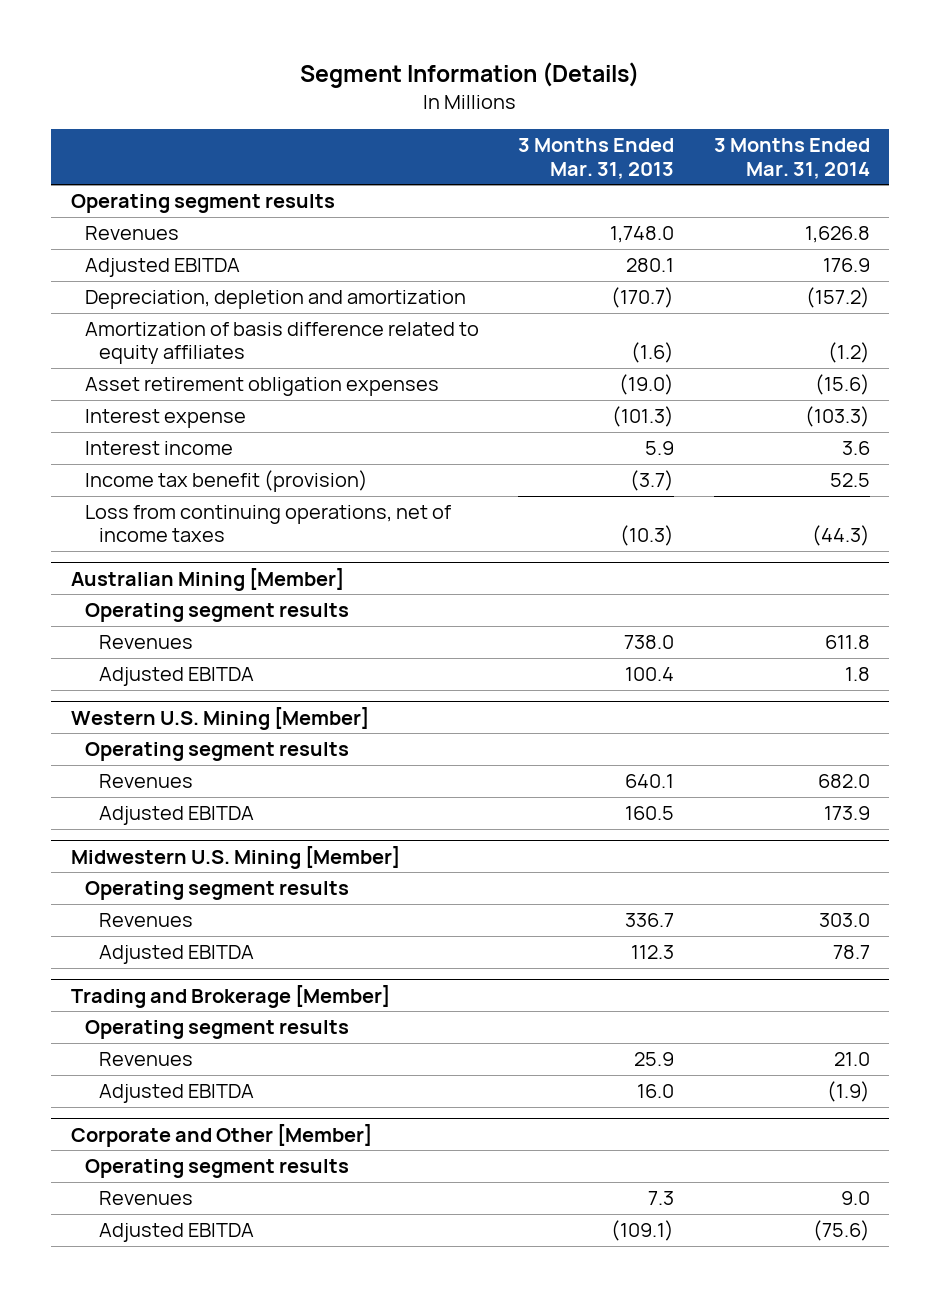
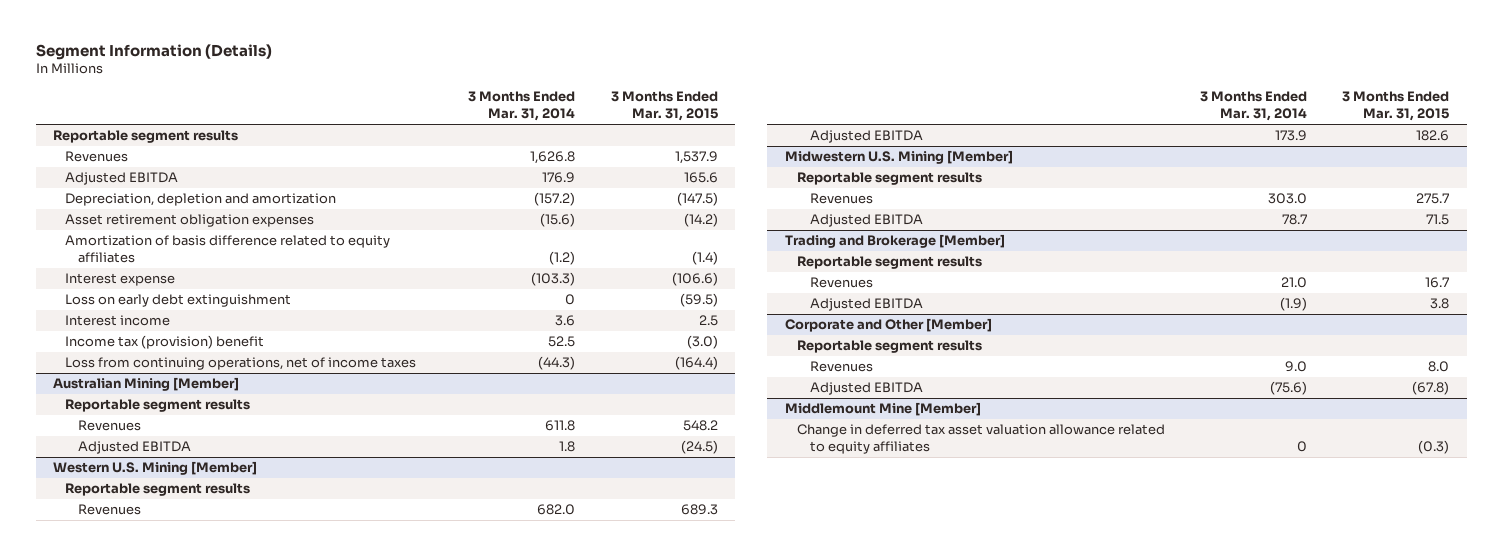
[518,138,675,179] 3 Months Ended Mar. 31, 2013 -> none
none -> [610,91,718,122] 3 Months Ended Mar. 31, 2015
[70,194,335,214] Operating segment results -> [53,130,239,144] Reportable segment results
[85,322,480,365] Amortization of basis difference related to equity affiliates -> [65,235,391,264] Amortization of basis difference related to equity affiliates
none -> [65,294,292,308] Loss on early debt extinguishment
[85,470,369,493] Income tax benefit (provision) -> [65,335,265,350] Income tax (provision) benefit
[85,603,350,623] Operating segment results -> [65,399,251,413] Reportable segment results
[85,742,350,762] Operating segment results -> [65,483,251,497] Reportable segment results
[85,881,350,901] Operating segment results -> [797,172,983,186] Reportable segment results
[85,1020,350,1040] Operating segment results -> [797,256,983,270] Reportable segment results
[85,1159,350,1179] Operating segment results -> [797,340,983,354] Reportable segment results
none -> [784,402,981,417] Middlemount Mine [Member]
none -> [797,424,1166,455] Change in deferred tax asset valuation allowance related to equity affiliates

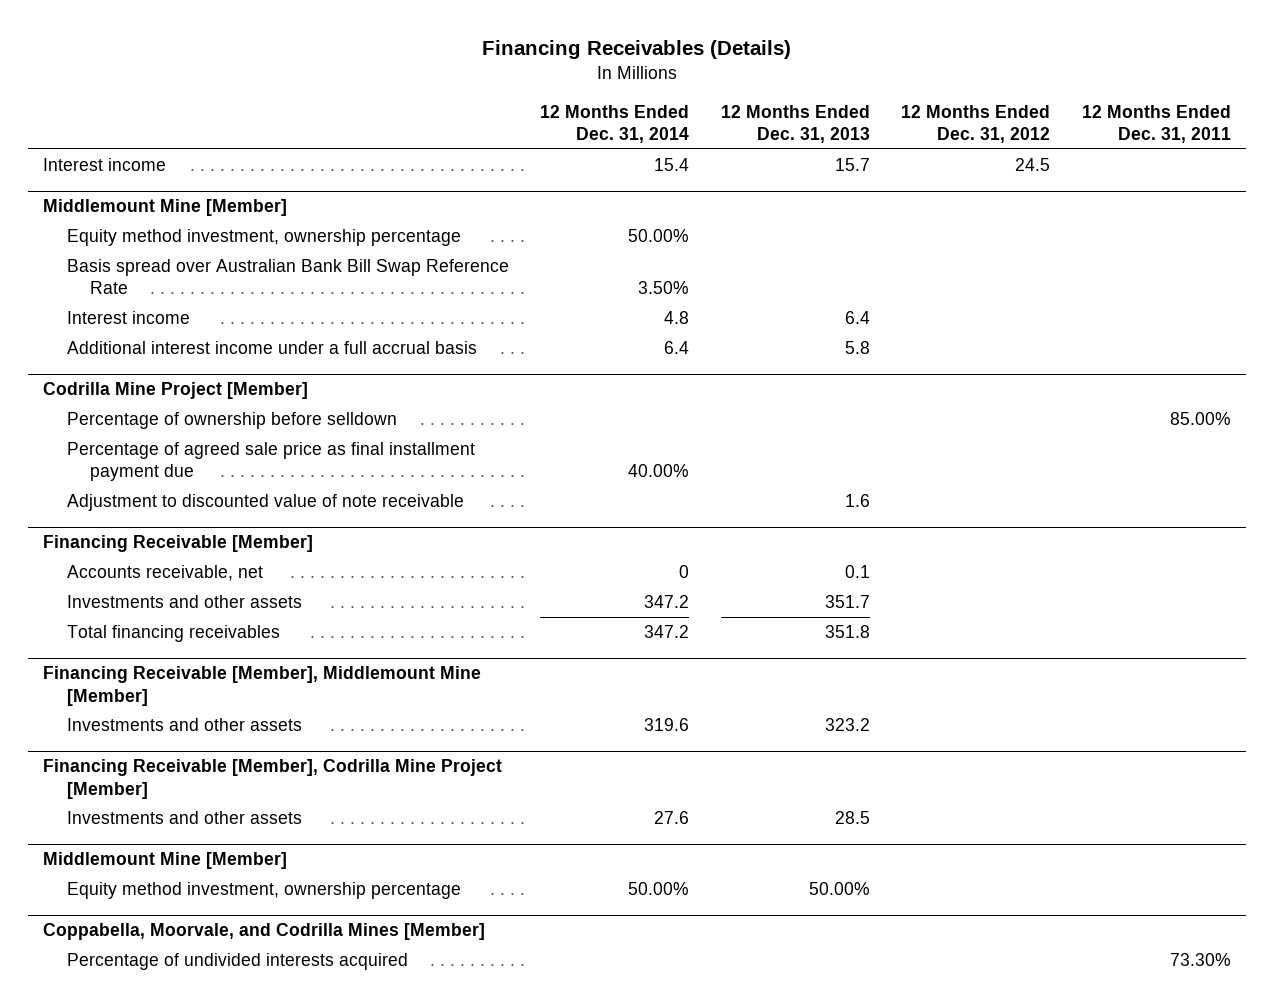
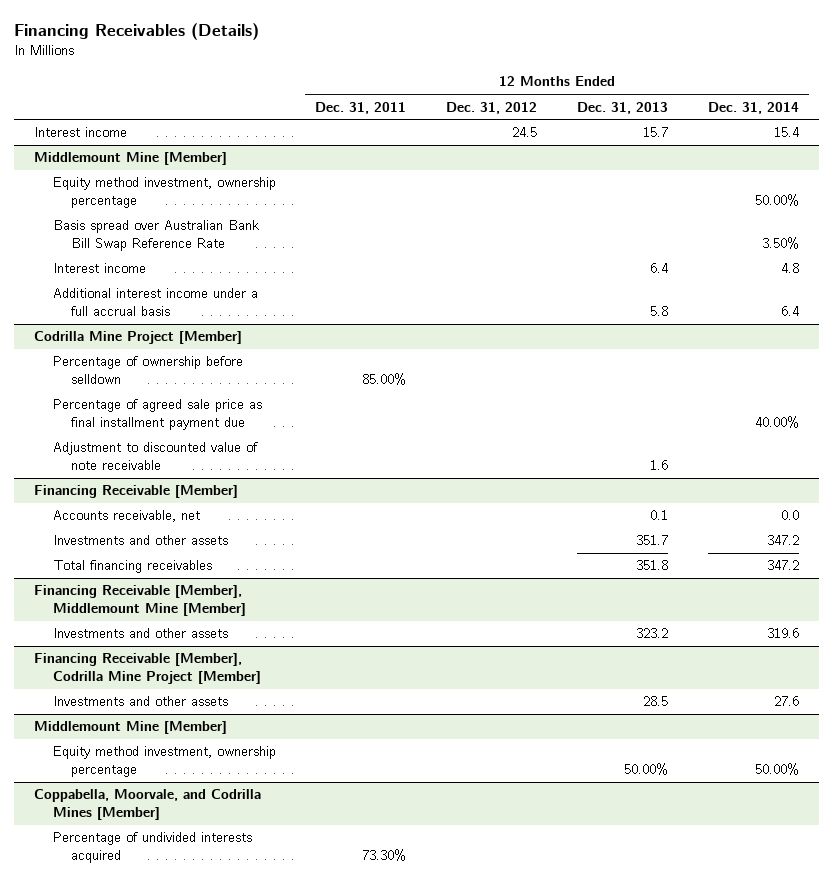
[679,564,690,578] 0 -> [780,510,799,521] 0.0

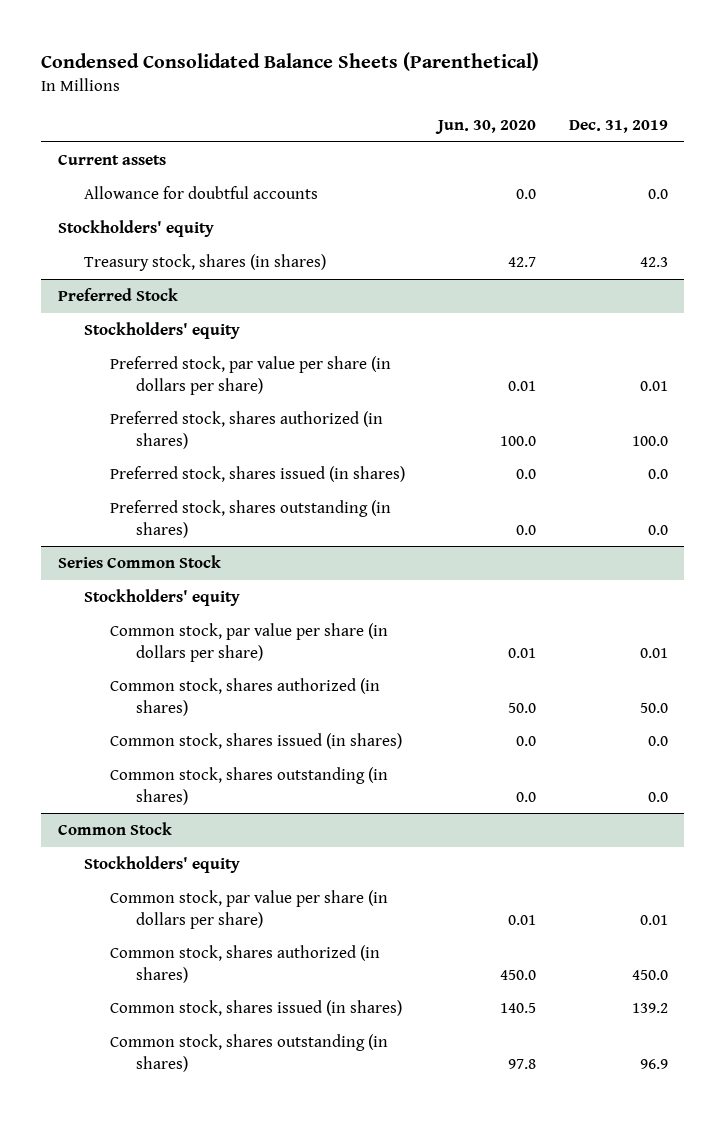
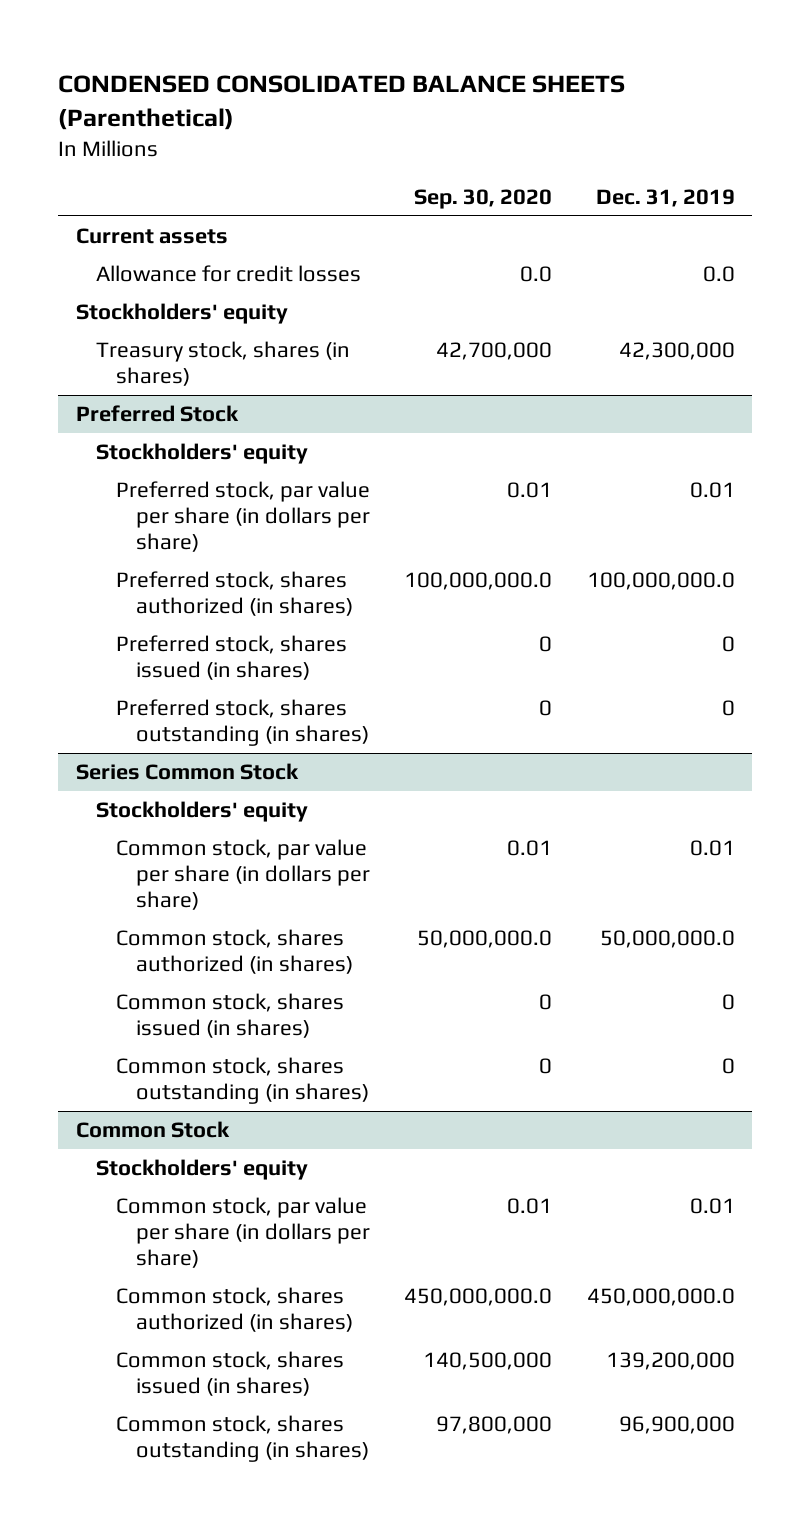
[41,51,540,71] Condensed Consolidated Balance Sheets (Parenthetical) -> [58,75,626,131] CONDENSED CONSOLIDATED BALANCE SHEETS (Parenthetical)
[434,119,536,134] Jun. 30, 2020 -> none
none -> [414,188,553,209] Sep. 30, 2020
[83,186,318,200] Allowance for doubtful accounts -> [95,265,361,283] Allowance for credit losses
[639,257,668,268] 42.3 -> [618,342,735,361] 42,300,000
[631,435,668,446] 100.0 -> [586,572,735,591] 100,000,000.0
[647,469,668,480] 0.0 -> [721,636,735,653] 0
[647,524,668,535] 0.0 -> [721,700,735,717] 0
[639,702,668,713] 50.0 -> [599,930,735,949] 50,000,000.0
[647,736,668,747] 0.0 -> [721,994,735,1011] 0
[647,791,668,802] 0.0 -> [721,1058,735,1075] 0
[631,969,668,980] 450.0 -> [586,1288,735,1307] 450,000,000.0
[631,1003,668,1014] 139.2 -> [605,1352,735,1371] 139,200,000
[639,1058,668,1069] 96.9 -> [618,1416,735,1435] 96,900,000

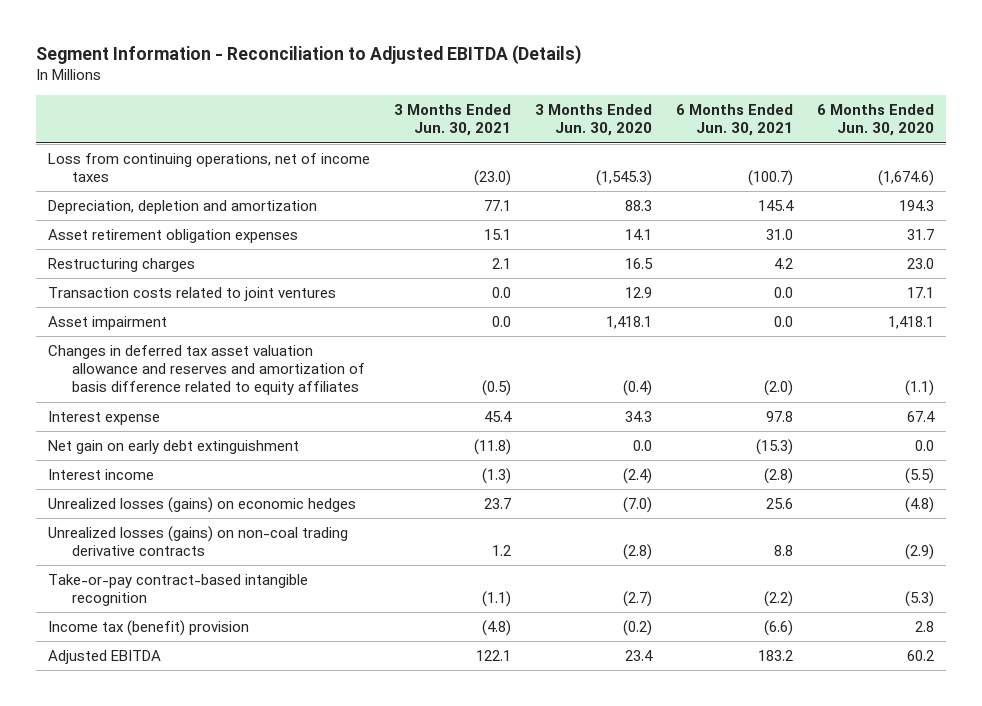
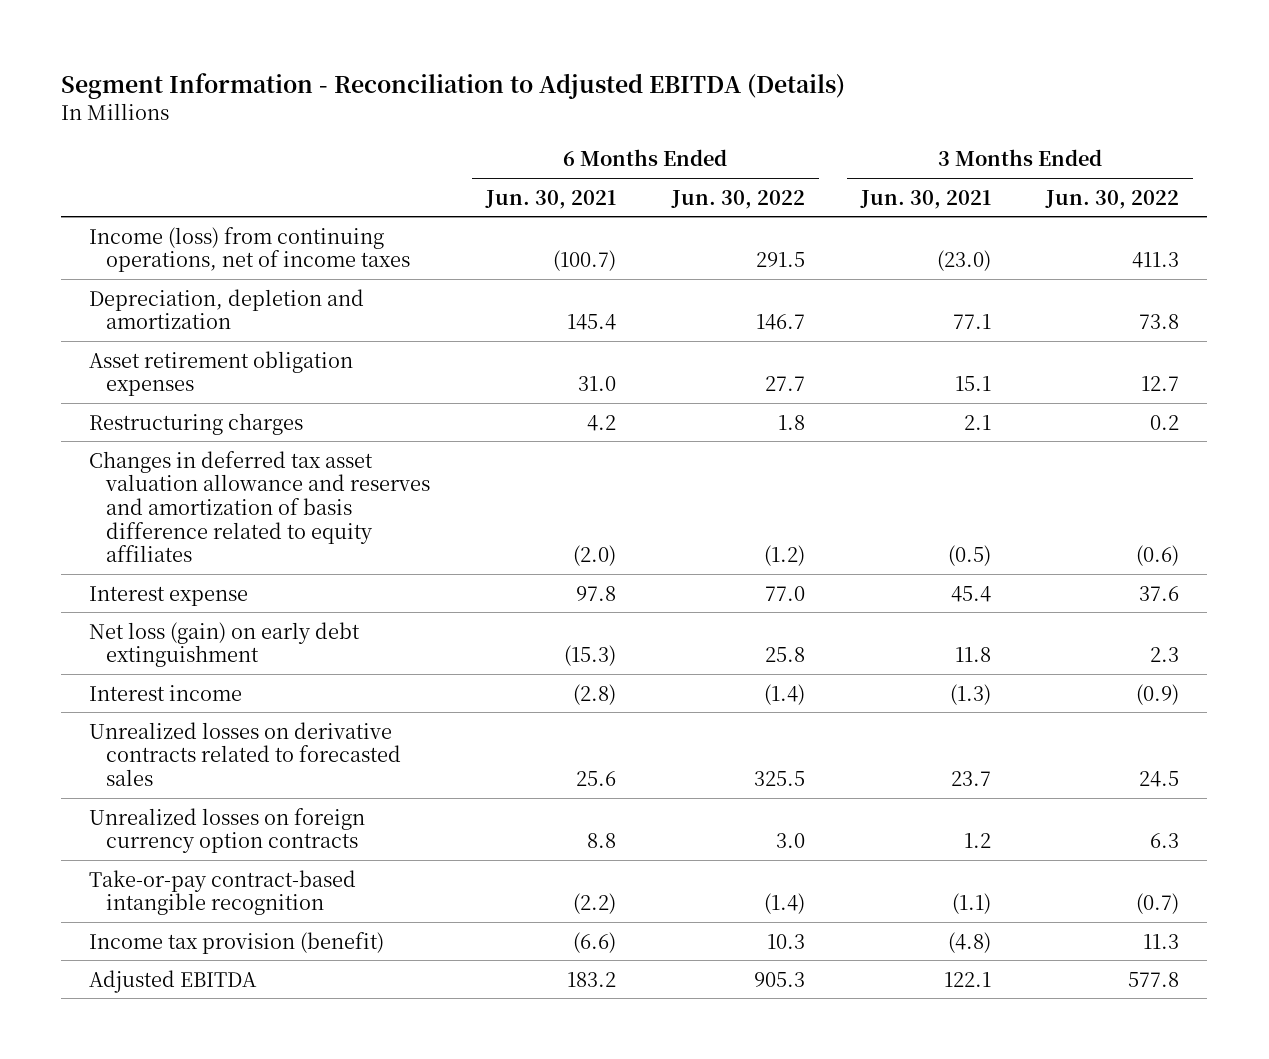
[535,104,653,137] 3 Months Ended Jun. 30, 2020 -> none
[816,104,934,137] 6 Months Ended Jun. 30, 2020 -> none
none -> [670,189,805,209] Jun. 30, 2022
none -> [1045,189,1180,209] Jun. 30, 2022
[48,153,371,183] Loss from continuing operations, net of income taxes -> [89,226,410,273] Income (loss) from continuing operations, net of income taxes
[48,287,337,302] Transaction costs related to joint ventures -> none
[48,316,168,331] Asset impairment -> none
[48,440,300,455] Net gain on early debt extinguishment -> [89,621,361,668] Net loss (gain) on early debt extinguishment
[474,439,512,456] (11.8) -> [954,647,991,663] 11.8
[48,497,357,514] Unrealized losses (gains) on economic hedges -> [89,721,401,786] Unrealized losses on derivative contracts related to forecasted sales
[48,526,349,557] Unrealized losses (gains) on non-coal trading derivative contracts -> [89,807,366,854] Unrealized losses on foreign currency option contracts
[48,620,250,637] Income tax (benefit) provision -> [89,931,385,954] Income tax provision (benefit)

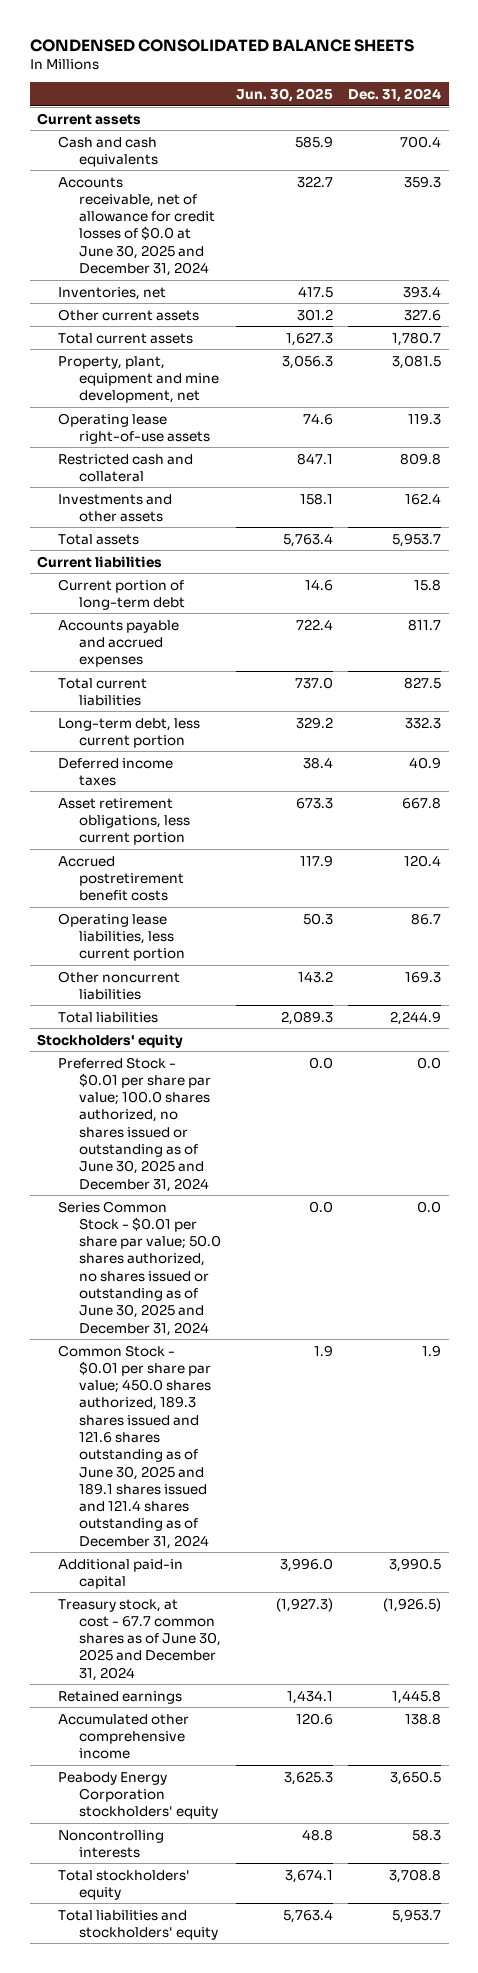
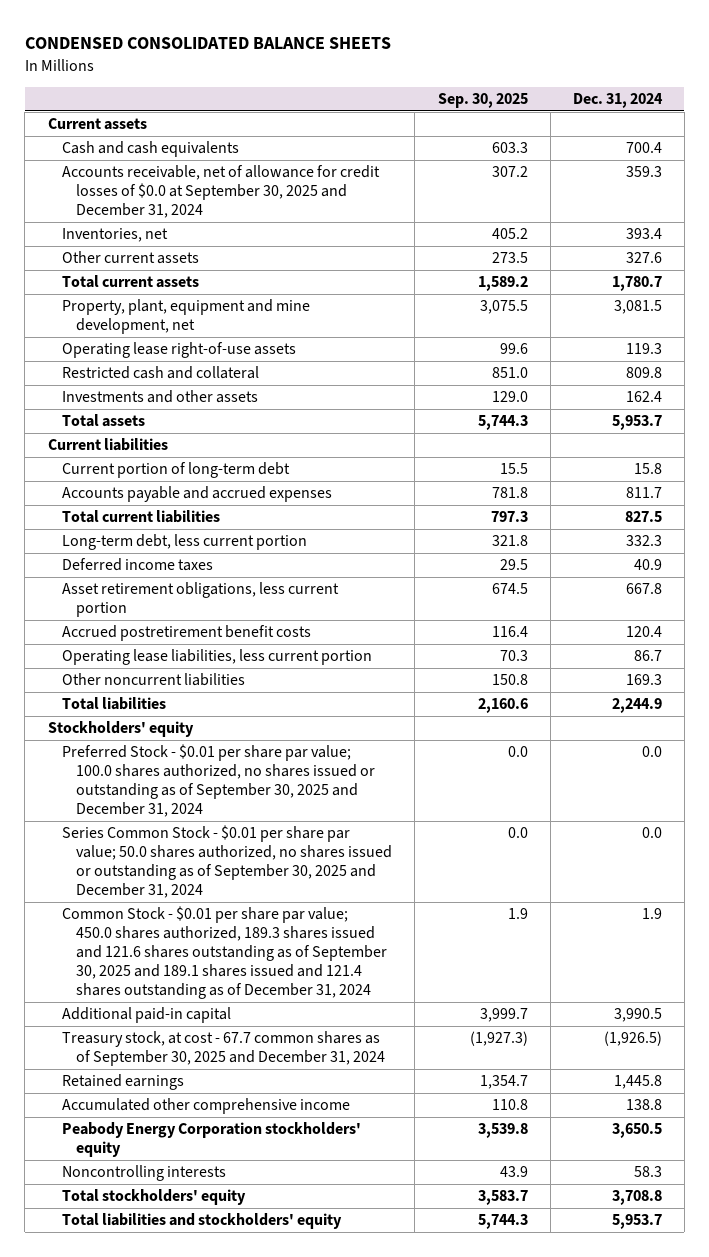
[235,87,333,102] Jun. 30, 2025 -> none
none -> [437,93,528,109] Sep. 30, 2025
[57,176,215,276] Accounts receivable, net of allowance for credit losses of $0.0 at June 30, 2025 and December 31, 2024 -> [61,165,380,219] Accounts receivable, net of allowance for credit losses of $0.0 at September 30, 2025 and December 31, 2024
[57,1056,211,1192] Preferred Stock - $0.01 per share par value; 100.0 shares authorized, no shares issued or outstanding as of June 30, 2025 and December 31, 2024 -> [61,744,376,817] Preferred Stock - $0.01 per share par value; 100.0 shares authorized, no shares issued or outstanding as of September 30, 2025 and December 31, 2024
[57,1200,221,1336] Series Common Stock - $0.01 per share par value; 50.0 shares authorized, no shares issued or outstanding as of June 30, 2025 and December 31, 2024 -> [61,825,393,898] Series Common Stock - $0.01 per share par value; 50.0 shares authorized, no shares issued or outstanding as of September 30, 2025 and December 31, 2024
[57,1344,211,1549] Common Stock - $0.01 per share par value; 450.0 shares authorized, 189.3 shares issued and 121.6 shares outstanding as of June 30, 2025 and 189.1 shares issued and 121.4 shares outstanding as of December 31, 2024 -> [61,906,388,999] Common Stock - $0.01 per share par value; 450.0 shares authorized, 189.3 shares issued and 121.6 shares outstanding as of September 30, 2025 and 189.1 shares issued and 121.4 shares outstanding as of December 31, 2024
[57,1598,221,1681] Treasury stock, at cost - 67.7 common shares as of June 30, 2025 and December 31, 2024 -> [61,1031,386,1067] Treasury stock, at cost - 67.7 common shares as of September 30, 2025 and December 31, 2024

